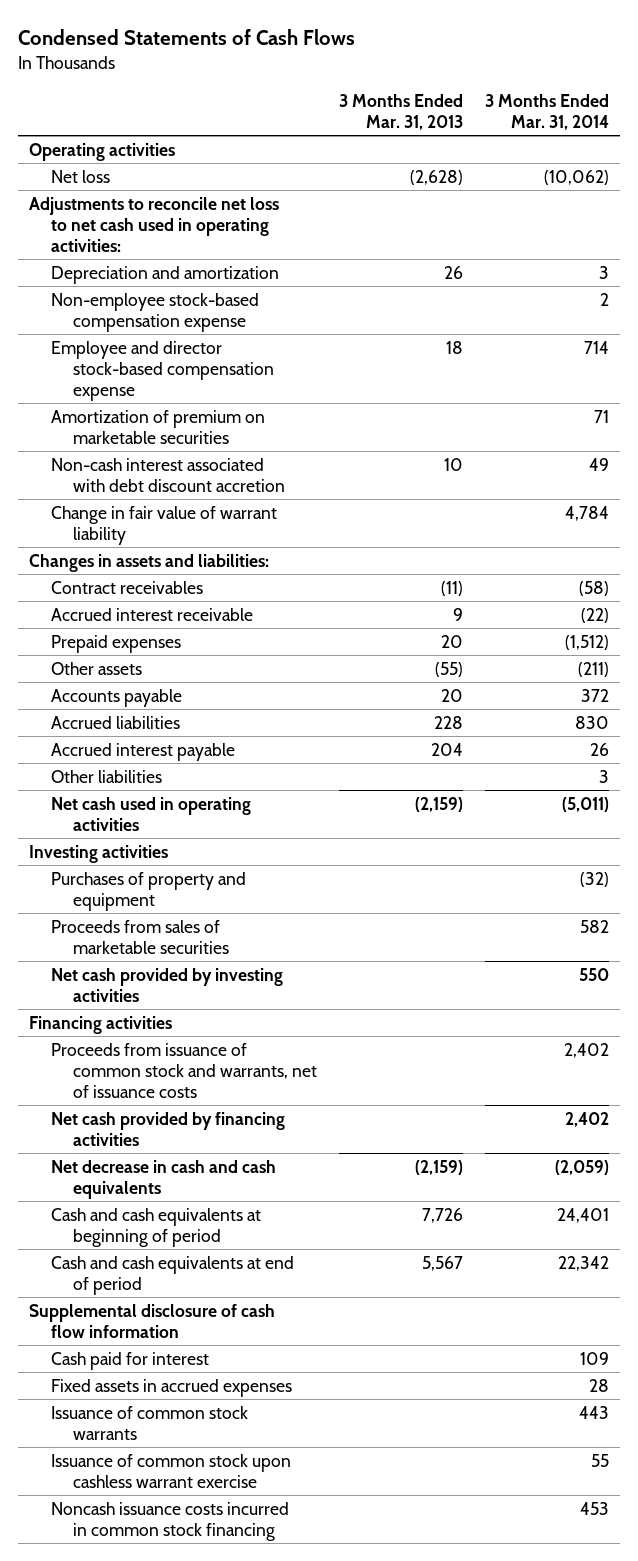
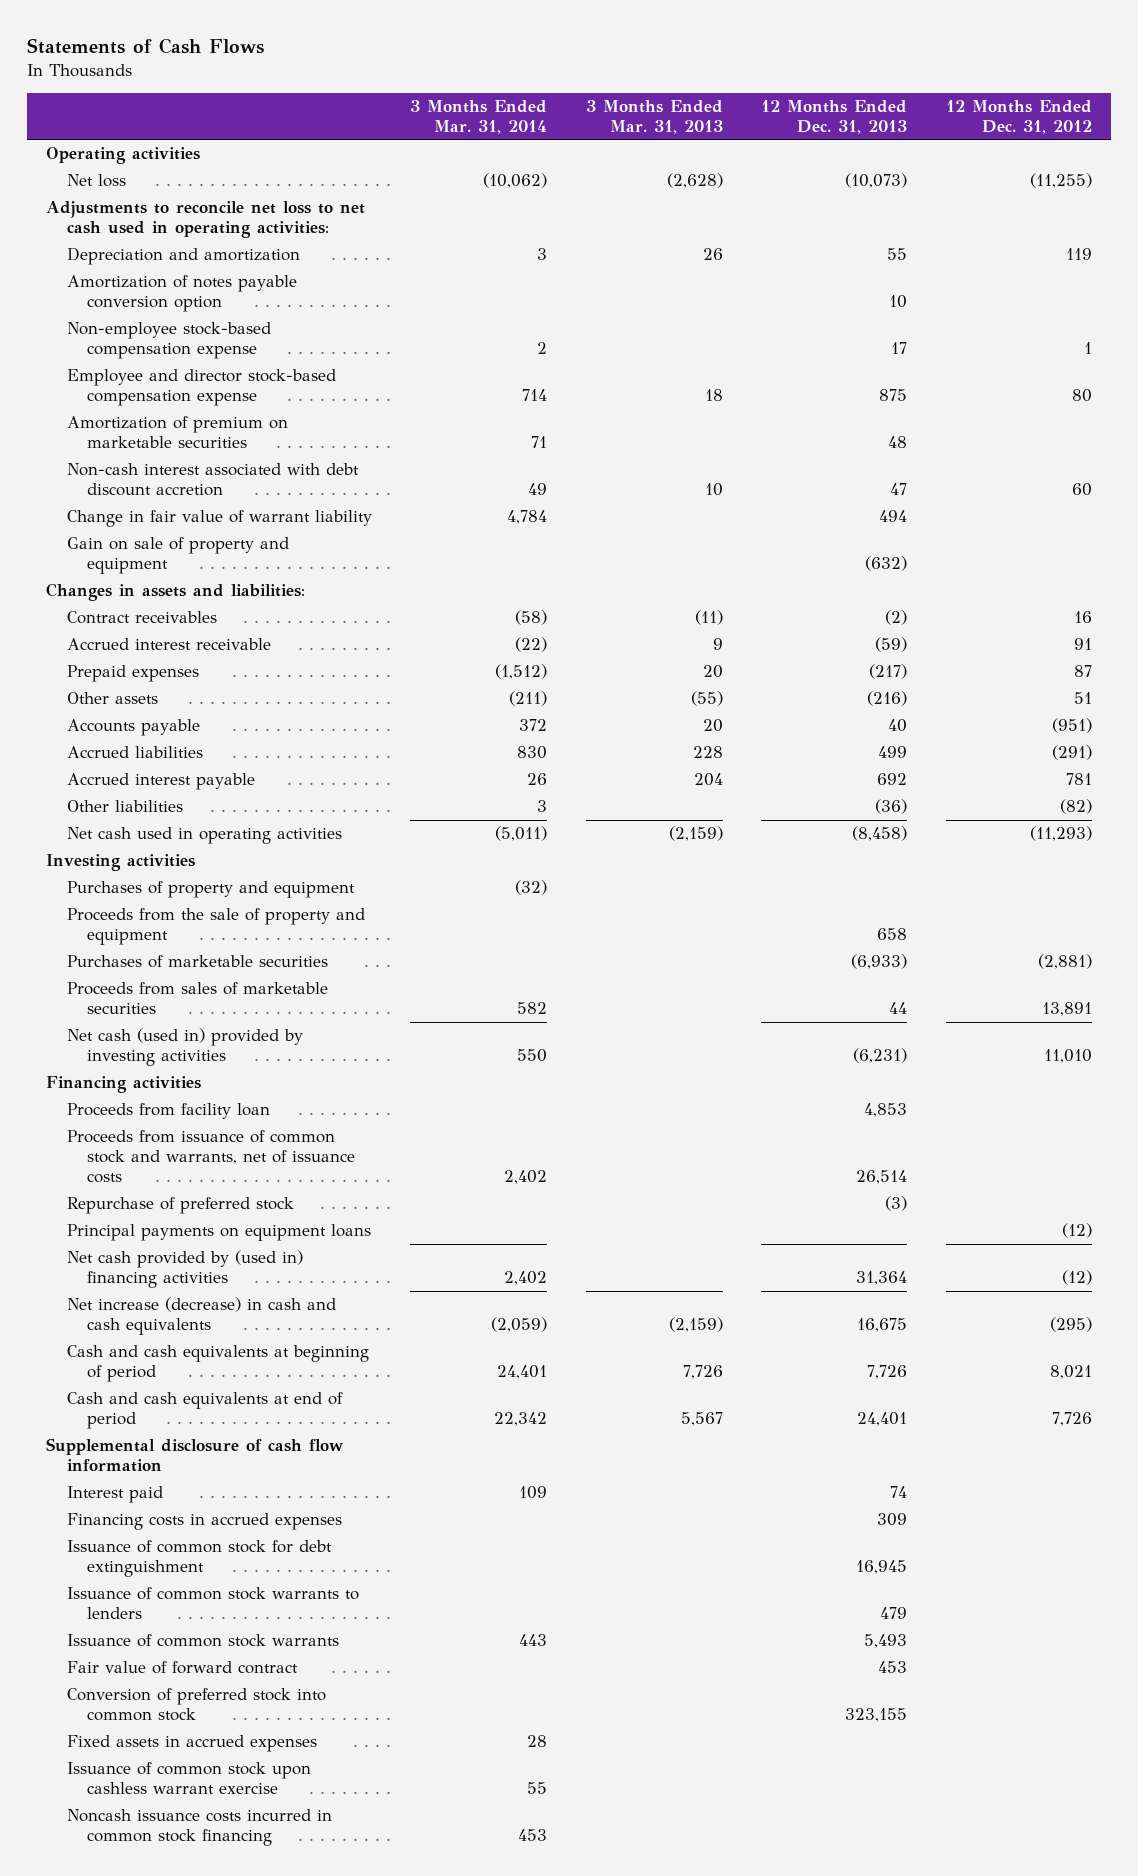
[17,29,355,46] Condensed Statements of Cash Flows -> [27,38,265,55] Statements of Cash Flows
none -> [761,99,908,134] 12 Months Ended Dec. 31, 2013
none -> [945,99,1092,134] 12 Months Ended Dec. 31, 2012
none -> [66,275,297,313] Amortization of notes payable conversion option
none -> [66,537,289,575] Gain on sale of property and equipment
none -> [66,908,365,946] Proceeds from the sale of property and equipment
none -> [66,955,328,969] Purchases of marketable securities
[50,967,283,1002] Net cash provided by investing activities -> [66,1028,303,1067] Net cash (used in) provided by investing activities
none -> [66,1103,270,1120] Proceeds from facility loan
none -> [66,1197,294,1215] Repurchase of preferred stock
none -> [66,1224,371,1242] Principal payments on equipment loans
[50,1111,285,1146] Net cash provided by financing activities -> [66,1250,303,1289] Net cash provided by (used in) financing activities
[50,1159,276,1199] Net decrease in cash and cash equivalents -> [66,1297,336,1336] Net increase (decrease) in cash and cash equivalents
[50,1351,209,1370] Cash paid for interest -> [66,1486,163,1504] Interest paid
none -> [66,1513,342,1531] Financing costs in accrued expenses
none -> [66,1540,332,1578] Issuance of common stock for debt extinguishment
none -> [66,1587,359,1620] Issuance of common stock warrants to lenders
none -> [66,1661,298,1675] Fair value of forward contract
none -> [66,1688,326,1722] Conversion of preferred stock into common stock
[50,1378,292,1397] Fixed assets in accrued expenses -> [66,1735,317,1753] Fixed assets in accrued expenses

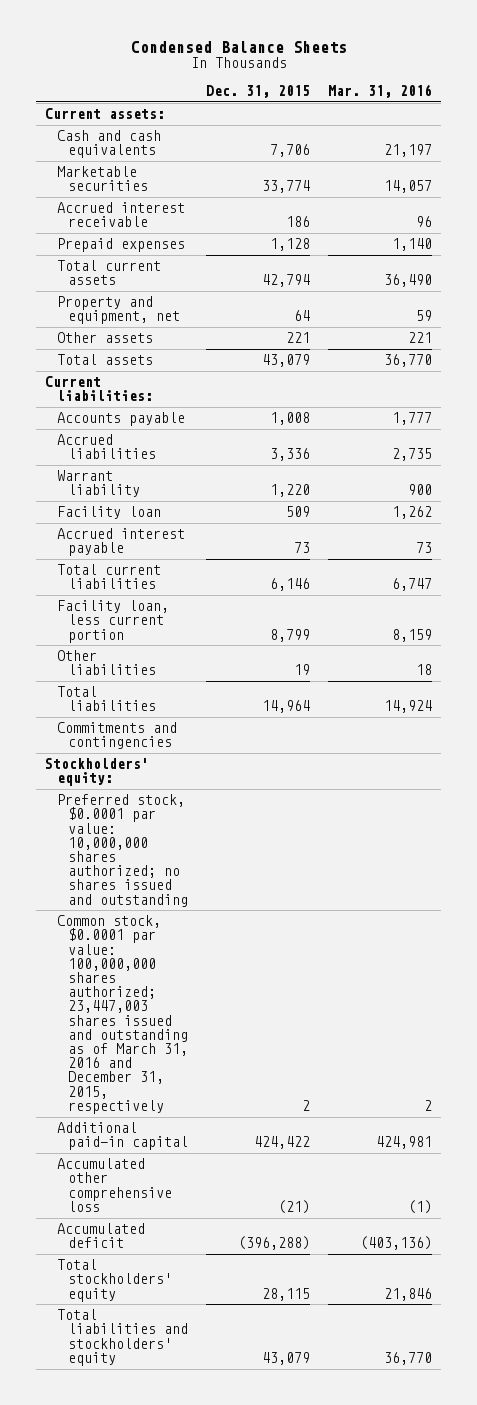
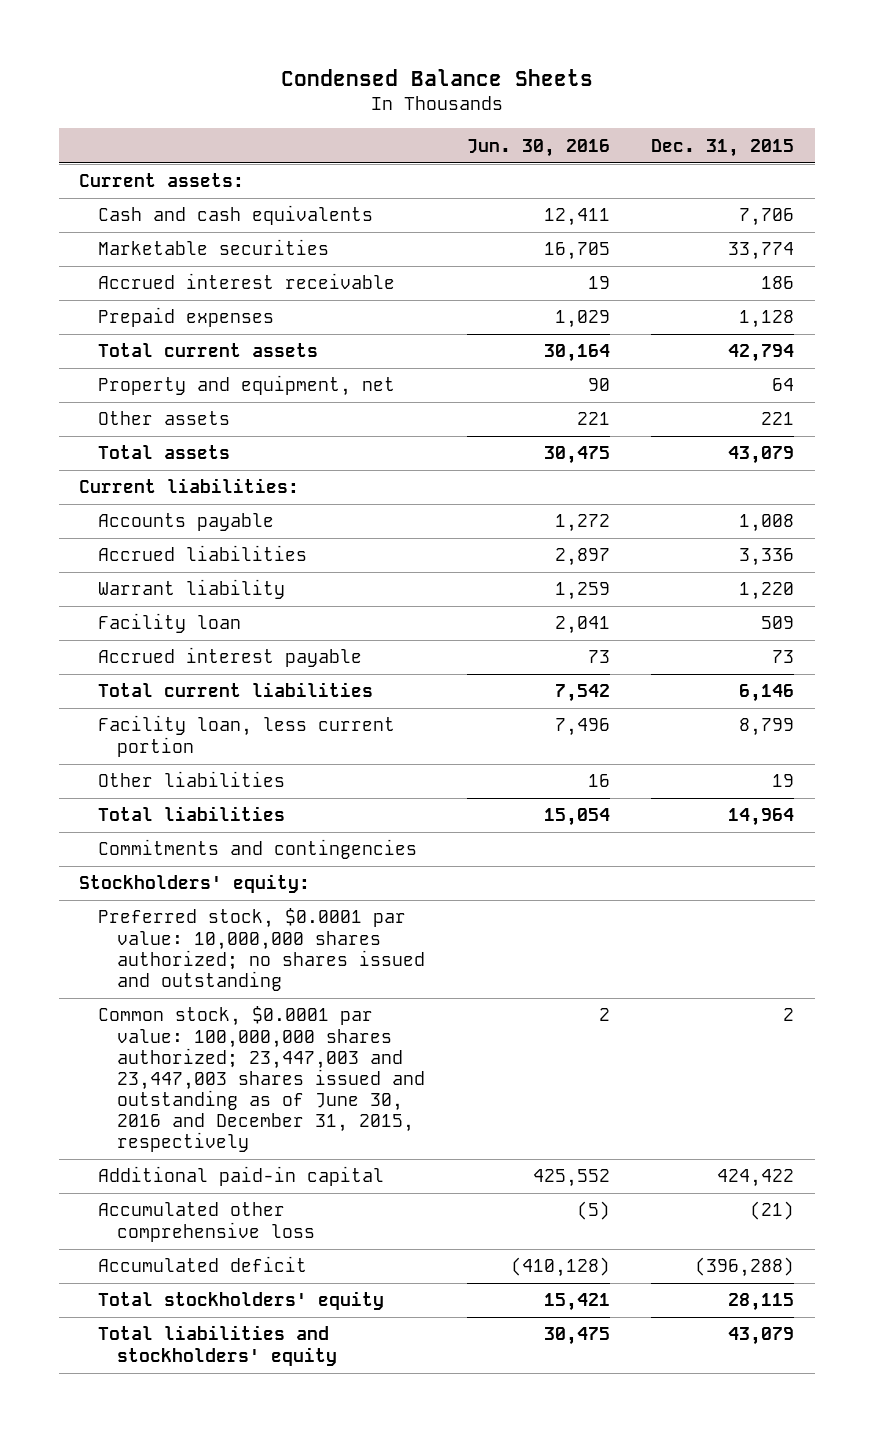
[328,84,433,99] Mar. 31, 2016 -> none
none -> [466,138,610,157] Jun. 30, 2016
[56,915,189,1114] Common stock, $0.0001 par value: 100,000,000 shares authorized; 23,447,003 shares issued and outstanding as of March 31, 2016 and December 31, 2015, respectively -> [98,1006,426,1152] Common stock, $0.0001 par value: 100,000,000 shares authorized; 23,447,003 and 23,447,003 shares issued and outstanding as of June 30, 2016 and December 31, 2015, respectively

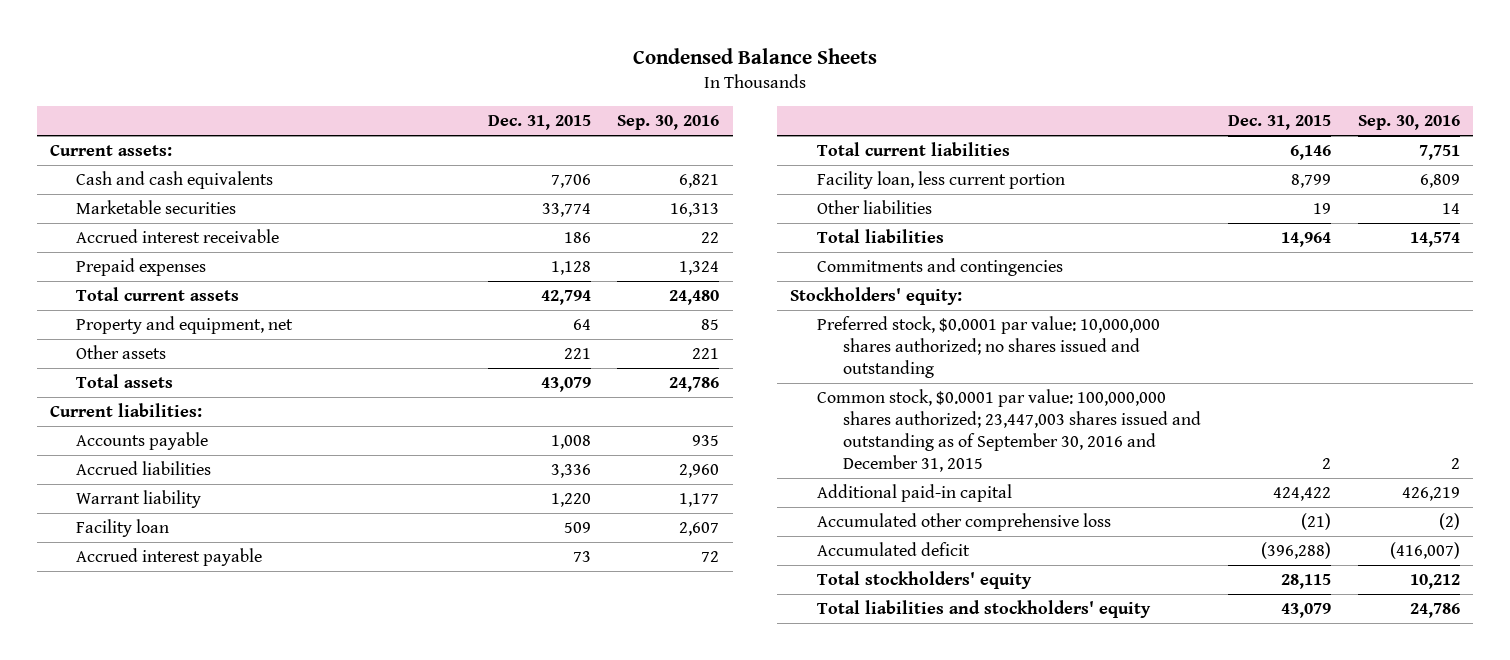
[466,138,610,157] Jun. 30, 2016 -> none
none -> [617,114,720,130] Sep. 30, 2016
[98,1006,426,1152] Common stock, $0.0001 par value: 100,000,000 shares authorized; 23,447,003 and 23,447,003 shares issued and outstanding as of June 30, 2016 and December 31, 2015, respectively -> [816,389,1202,472] Common stock, $0.0001 par value: 100,000,000 shares authorized; 23,447,003 shares issued and outstanding as of September 30, 2016 and December 31, 2015

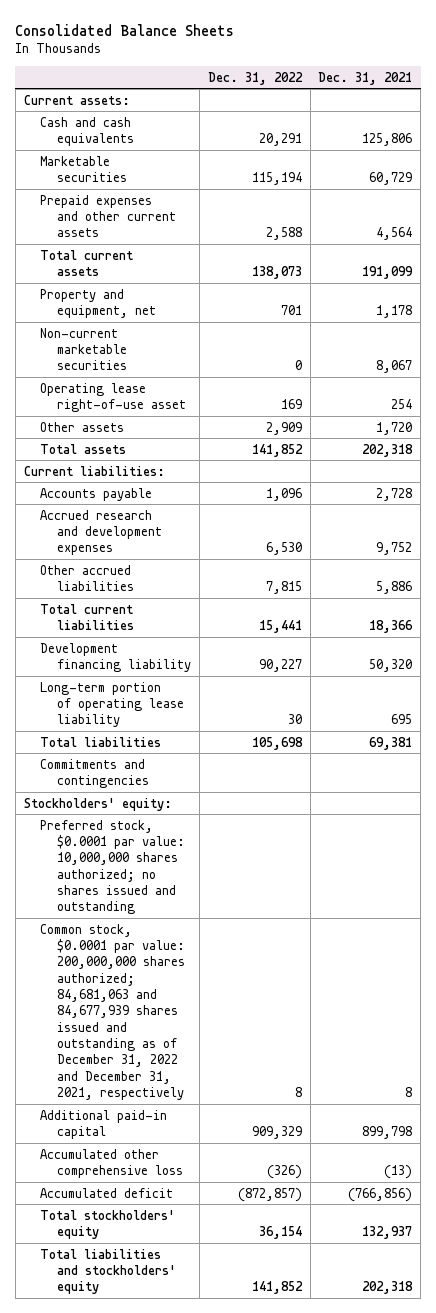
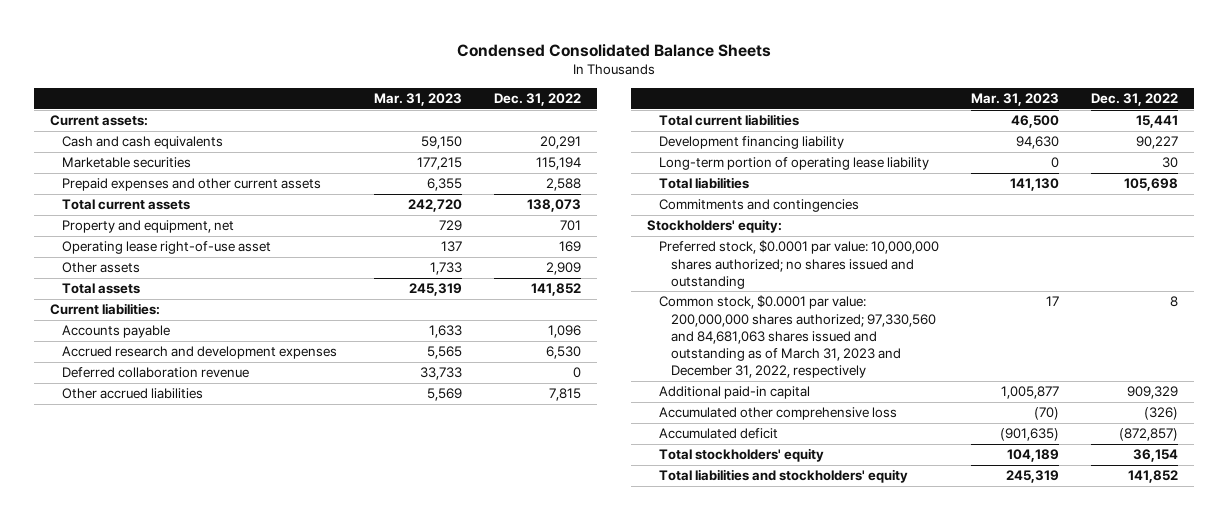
[15,23,235,36] Consolidated Balance Sheets -> [457,43,772,57] Condensed Consolidated Balance Sheets
[318,71,413,85] Dec. 31, 2021 -> none
none -> [374,93,463,107] Mar. 31, 2023
[40,327,128,371] Non-current marketable securities -> none
none -> [62,367,250,379] Deferred collaboration revenue
[40,923,186,1101] Common stock, $0.0001 par value: 200,000,000 shares authorized; 84,681,063 and 84,677,939 shares issued and outstanding as of December 31, 2022 and December 31, 2021, respectively -> [659,295,937,379] Common stock, $0.0001 par value: 200,000,000 shares authorized; 97,330,560 and 84,681,063 shares issued and outstanding as of March 31, 2023 and December 31, 2022, respectively

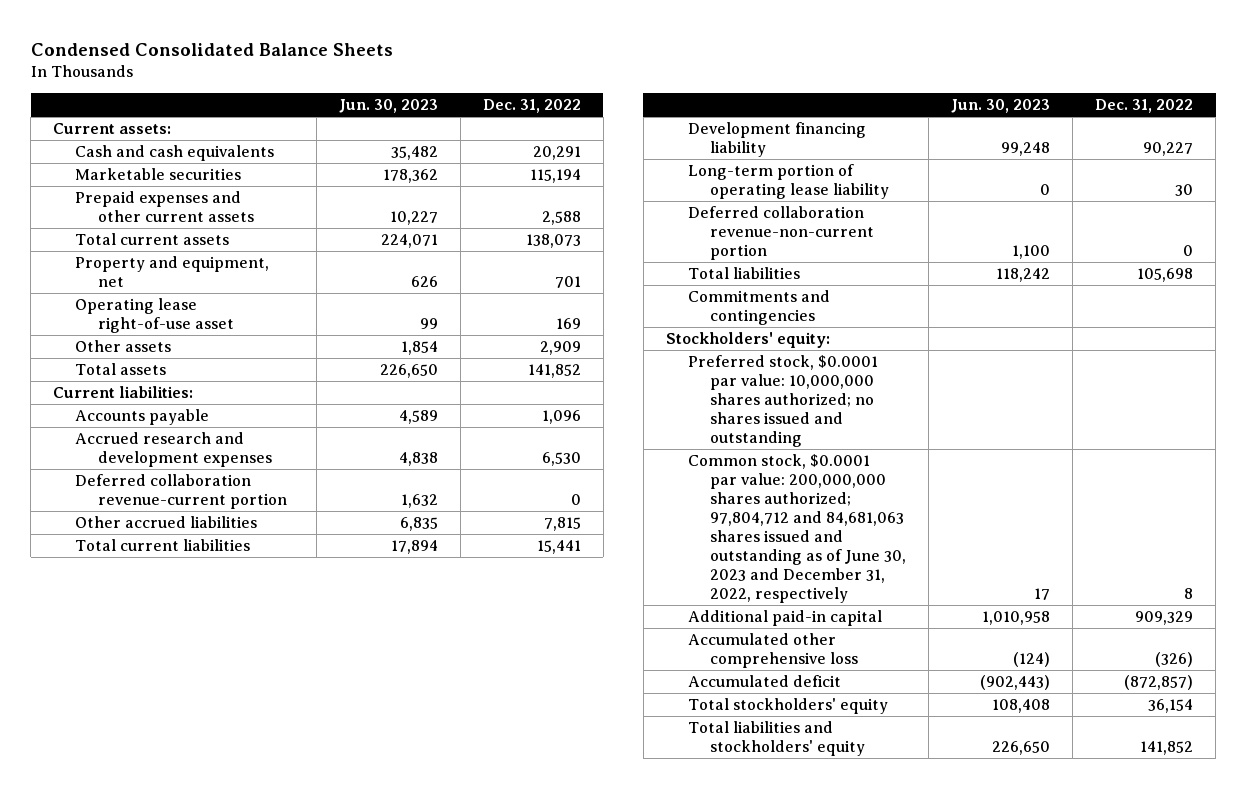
[374,93,463,107] Mar. 31, 2023 -> none
none -> [338,99,438,114] Jun. 30, 2023
[62,367,250,379] Deferred collaboration revenue -> [75,473,287,510] Deferred collaboration revenue-current portion
none -> [687,205,875,261] Deferred collaboration revenue-non-current portion
[659,295,937,379] Common stock, $0.0001 par value: 200,000,000 shares authorized; 97,330,560 and 84,681,063 shares issued and outstanding as of March 31, 2023 and December 31, 2022, respectively -> [687,453,907,604] Common stock, $0.0001 par value: 200,000,000 shares authorized; 97,804,712 and 84,681,063 shares issued and outstanding as of June 30, 2023 and December 31, 2022, respectively

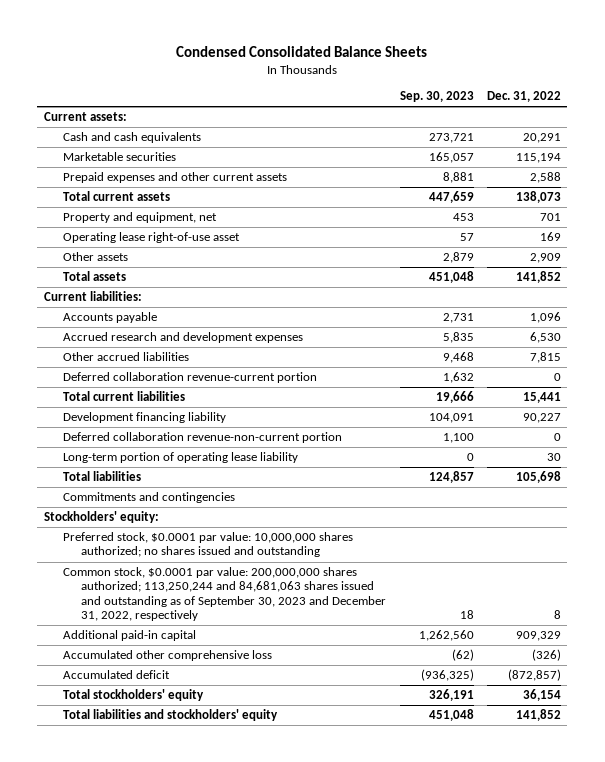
[338,99,438,114] Jun. 30, 2023 -> none
none -> [399,91,474,103] Sep. 30, 2023
[75,473,287,510] Deferred collaboration revenue-current portion -> [62,372,317,384] Deferred collaboration revenue-current portion
[687,163,890,200] Long-term portion of operating lease liability -> [62,452,298,464] Long-term portion of operating lease liability
[687,453,907,604] Common stock, $0.0001 par value: 200,000,000 shares authorized; 97,804,712 and 84,681,063 shares issued and outstanding as of June 30, 2023 and December 31, 2022, respectively -> [62,567,387,622] Common stock, $0.0001 par value: 200,000,000 shares authorized; 113,250,244 and 84,681,063 shares issued and outstanding as of September 30, 2023 and December 31, 2022, respectively

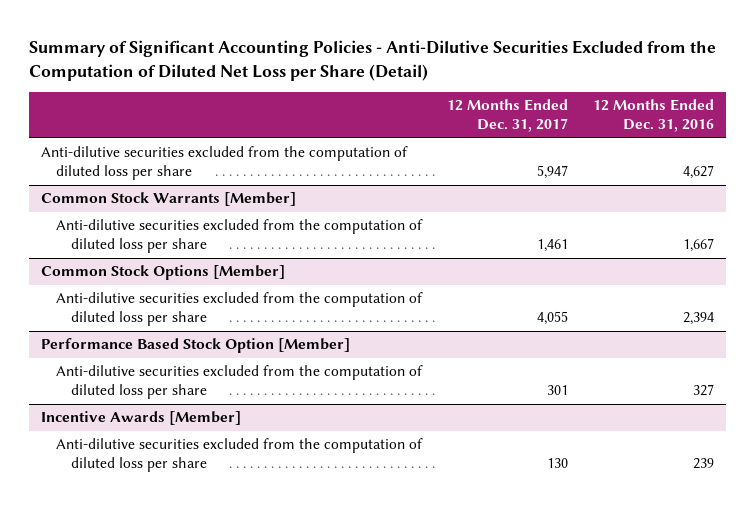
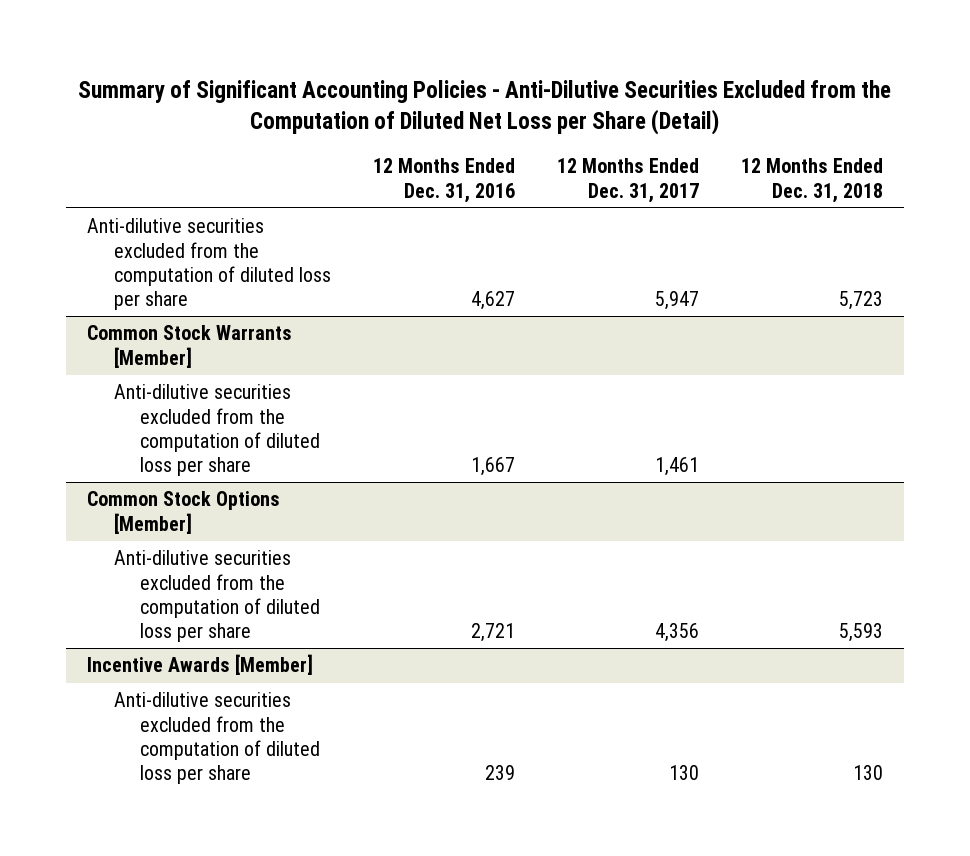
none -> [740,158,883,203] 12 Months Ended Dec. 31, 2018
[41,338,351,354] Performance Based Stock Option [Member] -> none
[56,365,424,400] Anti-dilutive securities excluded from the computation of diluted loss per share -> none
[537,311,569,326] 4,055 -> [654,622,699,642] 4,356
[682,312,714,326] 2,394 -> [470,622,515,642] 2,721

